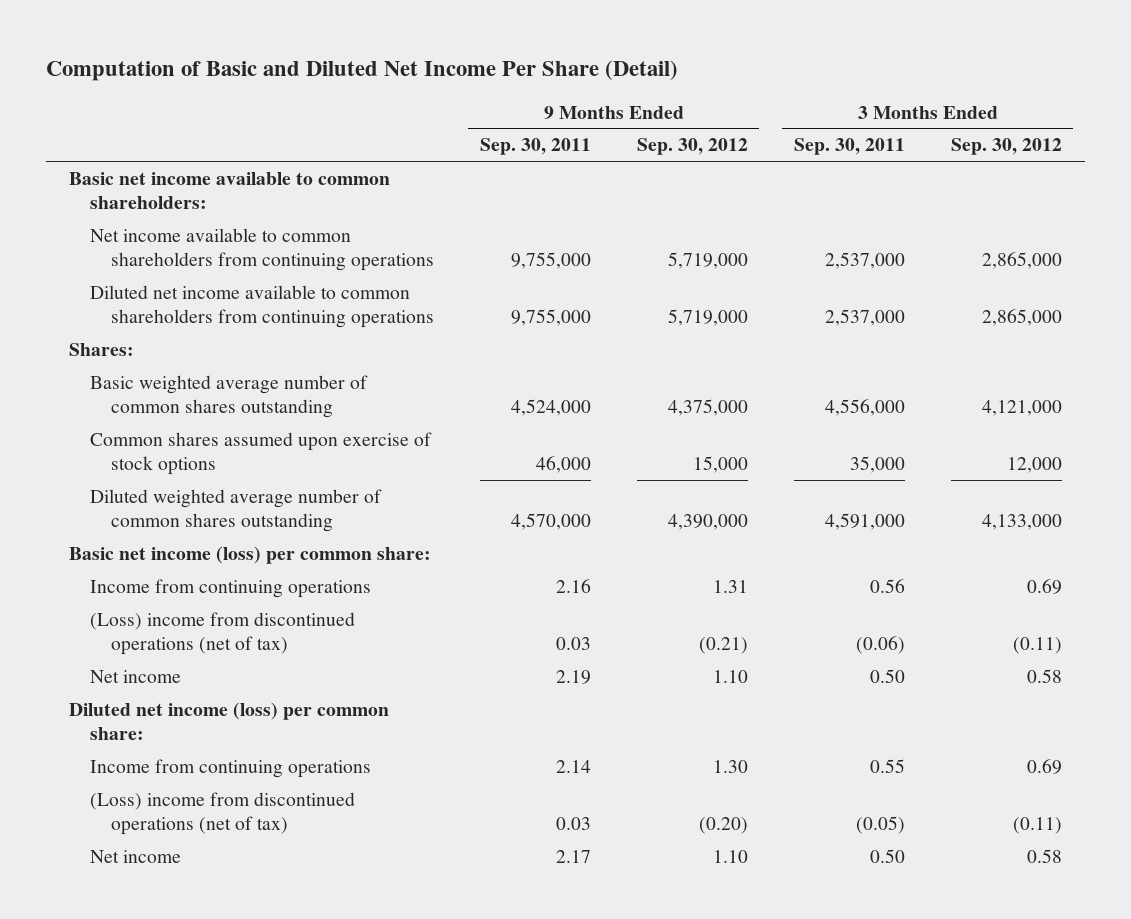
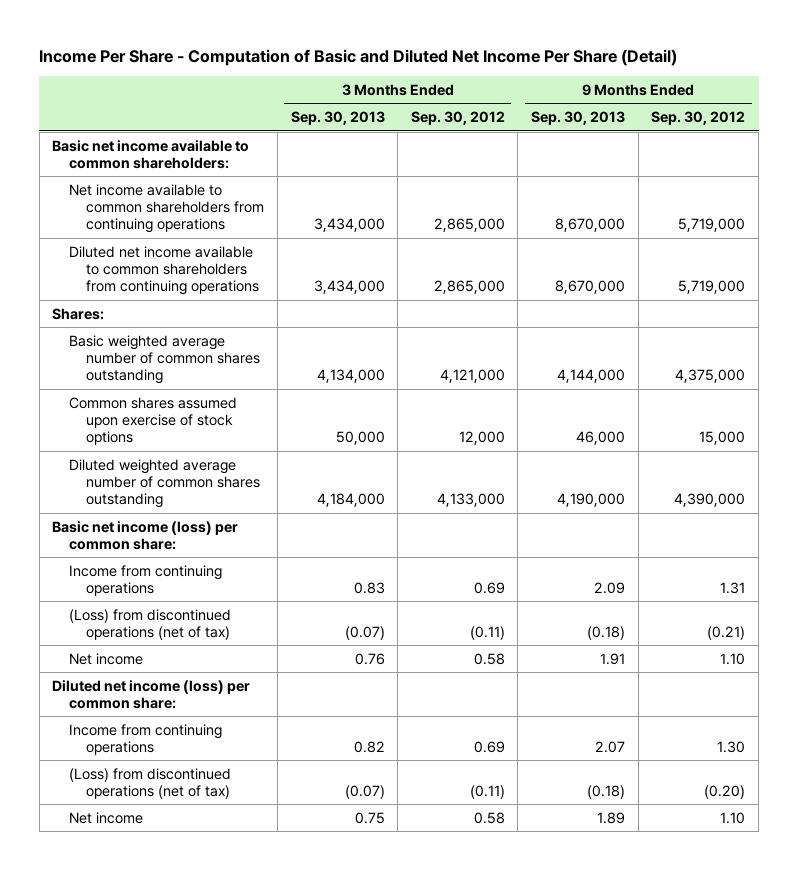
[46,60,679,82] Computation of Basic and Diluted Net Income Per Share (Detail) -> [39,48,678,66] Income Per Share - Computation of Basic and Diluted Net Income Per Share (Detail)
[479,138,591,156] Sep. 30, 2011 -> none
[793,138,905,156] Sep. 30, 2011 -> none
none -> [290,111,385,126] Sep. 30, 2013
none -> [531,111,626,126] Sep. 30, 2013
[90,611,356,656] (Loss) income from discontinued operations (net of tax) -> [69,608,232,640] (Loss) from discontinued operations (net of tax)
[90,791,356,836] (Loss) income from discontinued operations (net of tax) -> [69,767,232,799] (Loss) from discontinued operations (net of tax)

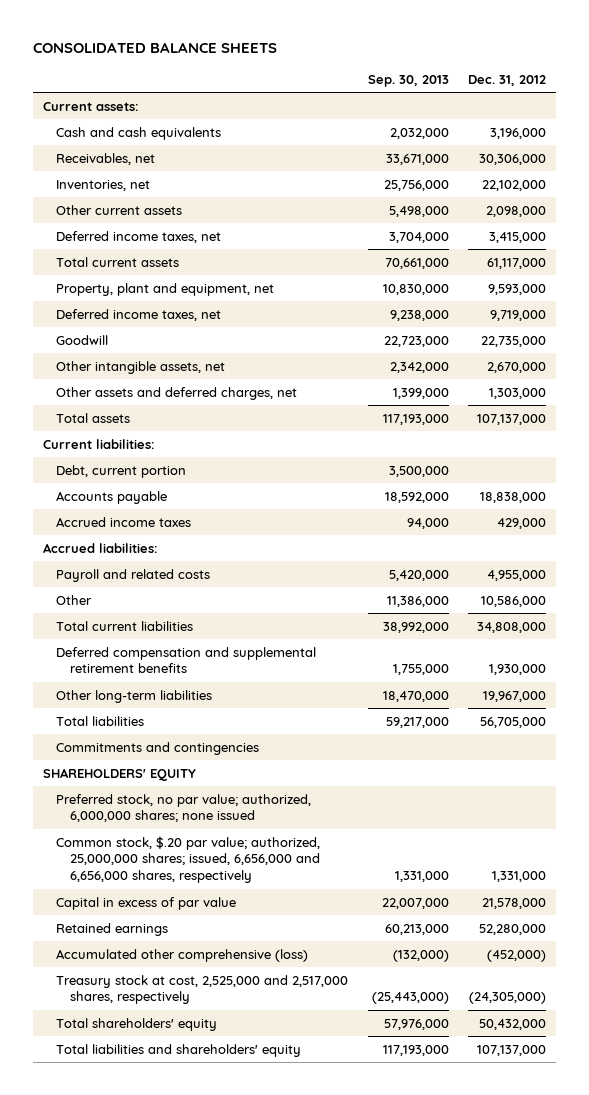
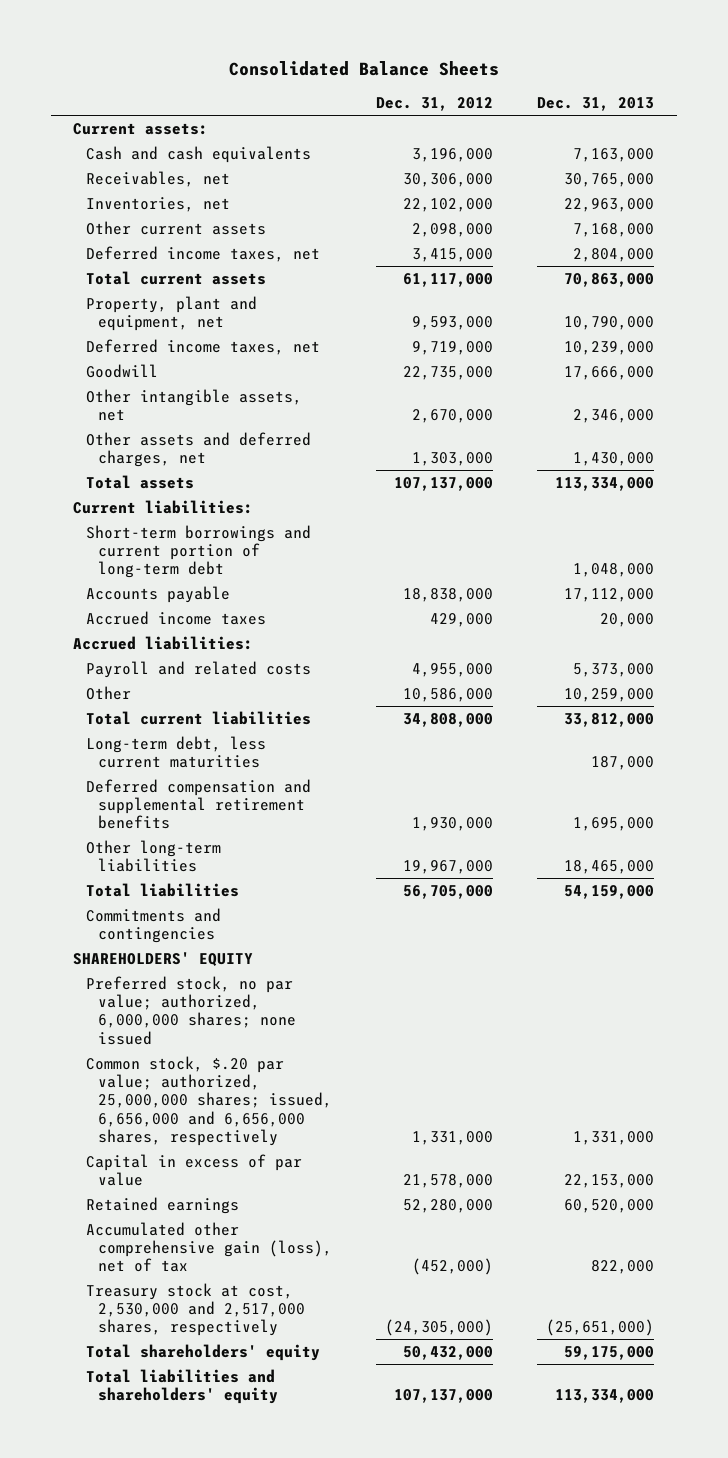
[33,42,278,54] CONSOLIDATED BALANCE SHEETS -> [228,61,499,77] Consolidated Balance Sheets
[367,74,449,87] Sep. 30, 2013 -> none
none -> [537,97,655,112] Dec. 31, 2013
[56,464,187,478] Debt, current portion -> none
none -> [85,524,311,579] Short-term borrowings and current portion of long-term debt
none -> [85,735,266,769] Long-term debt, less current maturities
[56,948,309,962] Accumulated other comprehensive (loss) -> [85,1221,333,1273] Accumulated other comprehensive gain (loss), net of tax
[56,974,349,1005] Treasury stock at cost, 2,525,000 and 2,517,000 shares, respectively -> [85,1282,306,1337] Treasury stock at cost, 2,530,000 and 2,517,000 shares, respectively

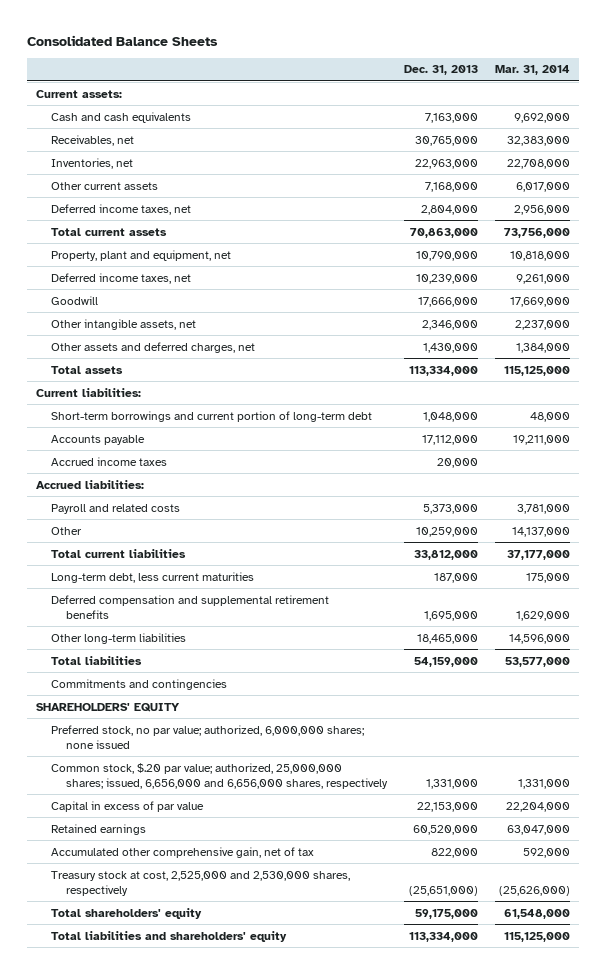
[376,97,494,112] Dec. 31, 2012 -> none
none -> [495,65,571,76] Mar. 31, 2014
[85,1221,333,1273] Accumulated other comprehensive gain (loss), net of tax -> [50,846,314,858] Accumulated other comprehensive gain, net of tax
[85,1282,306,1337] Treasury stock at cost, 2,530,000 and 2,517,000 shares, respectively -> [50,870,350,896] Treasury stock at cost, 2,525,000 and 2,530,000 shares, respectively

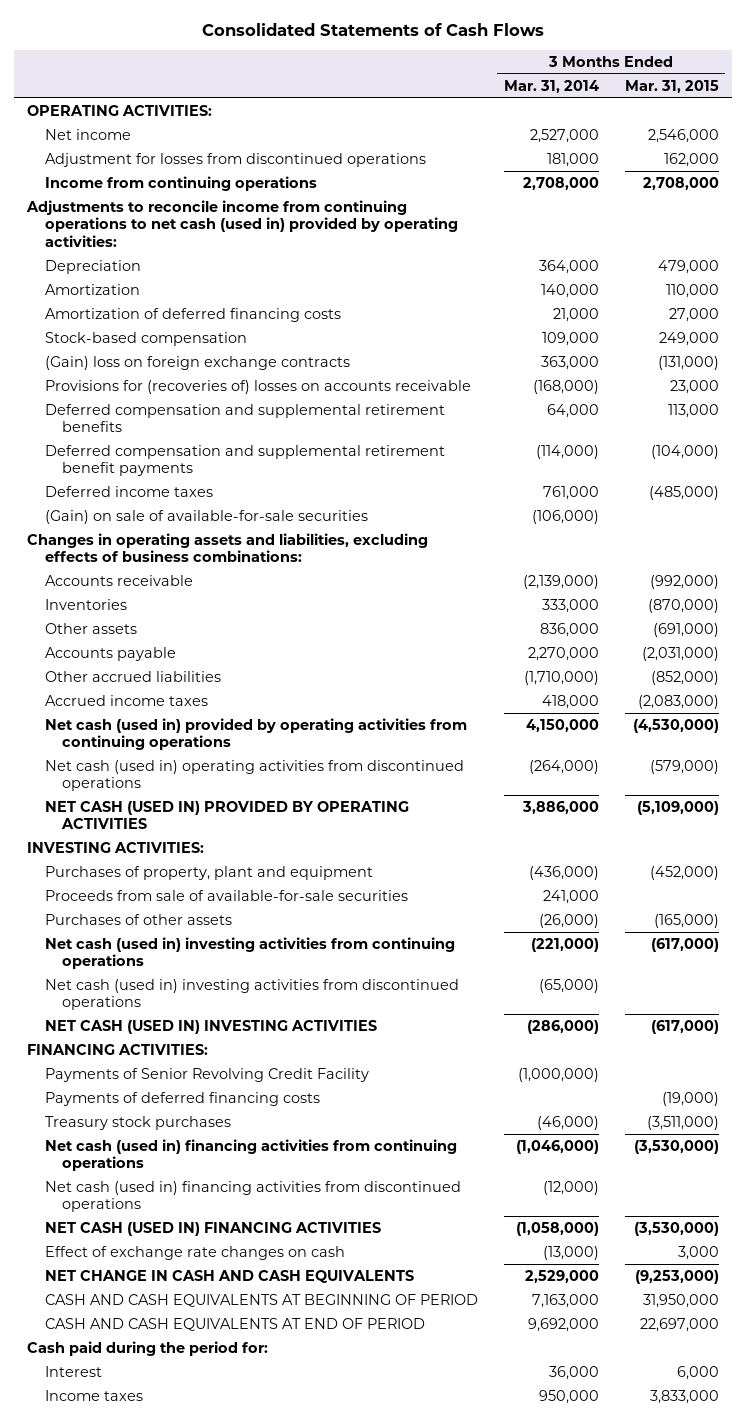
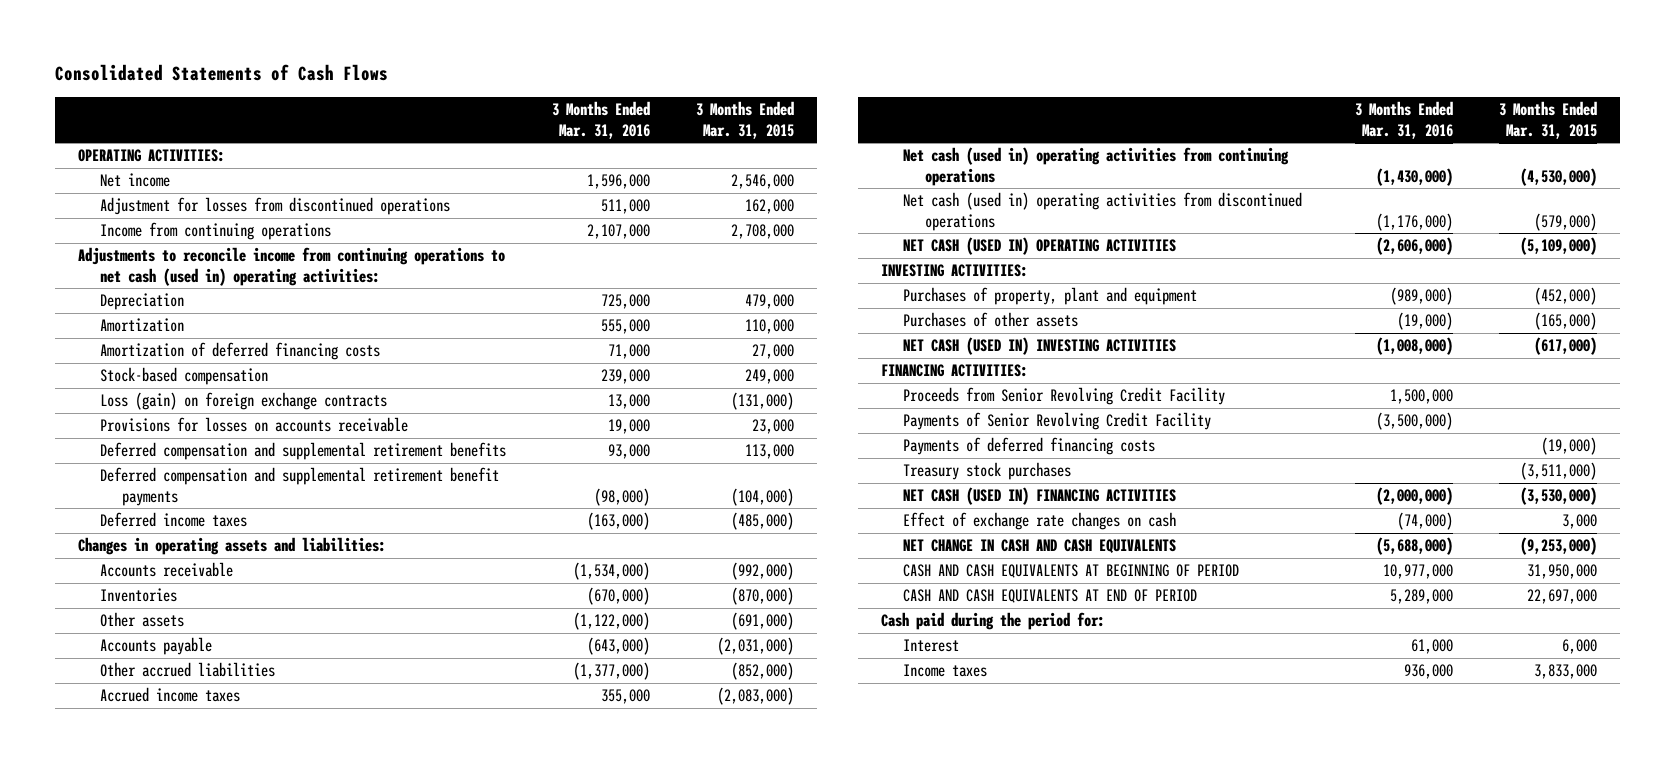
[503,79,599,93] Mar. 31, 2014 -> none
none -> [551,101,650,139] 3 Months Ended Mar. 31, 2016
[25,199,458,247] Adjustments to reconcile income from continuing operations to net cash (used in) provided by operating activities: -> [77,247,505,286] Adjustments to reconcile income from continuing operations to net cash (used in) operating activities:
[44,355,350,370] (Gain) loss on foreign exchange contracts -> [99,392,387,411] Loss (gain) on foreign exchange contracts
[44,379,471,394] Provisions for (recoveries of) losses on accounts receivable -> [99,417,408,433] Provisions for losses on accounts receivable
[44,509,368,524] (Gain) on sale of available-for-sale securities -> none
[26,532,428,563] Changes in operating assets and liabilities, excluding effects of business combinations: -> [77,537,386,556] Changes in operating assets and liabilities:
[44,717,467,751] Net cash (used in) provided by operating activities from continuing operations -> [903,147,1290,186] Net cash (used in) operating activities from continuing operations
[44,800,409,830] NET CASH (USED IN) PROVIDED BY OPERATING ACTIVITIES -> [903,237,1177,256] NET CASH (USED IN) OPERATING ACTIVITIES
[44,889,408,901] Proceeds from sale of available-for-sale securities -> none
[44,936,455,970] Net cash (used in) investing activities from continuing operations -> none
[44,978,459,1011] Net cash (used in) investing activities from discontinued operations -> none
none -> [903,387,1226,406] Proceeds from Senior Revolving Credit Facility
[44,1138,457,1172] Net cash (used in) financing activities from continuing operations -> none
[44,1180,461,1213] Net cash (used in) financing activities from discontinued operations -> none

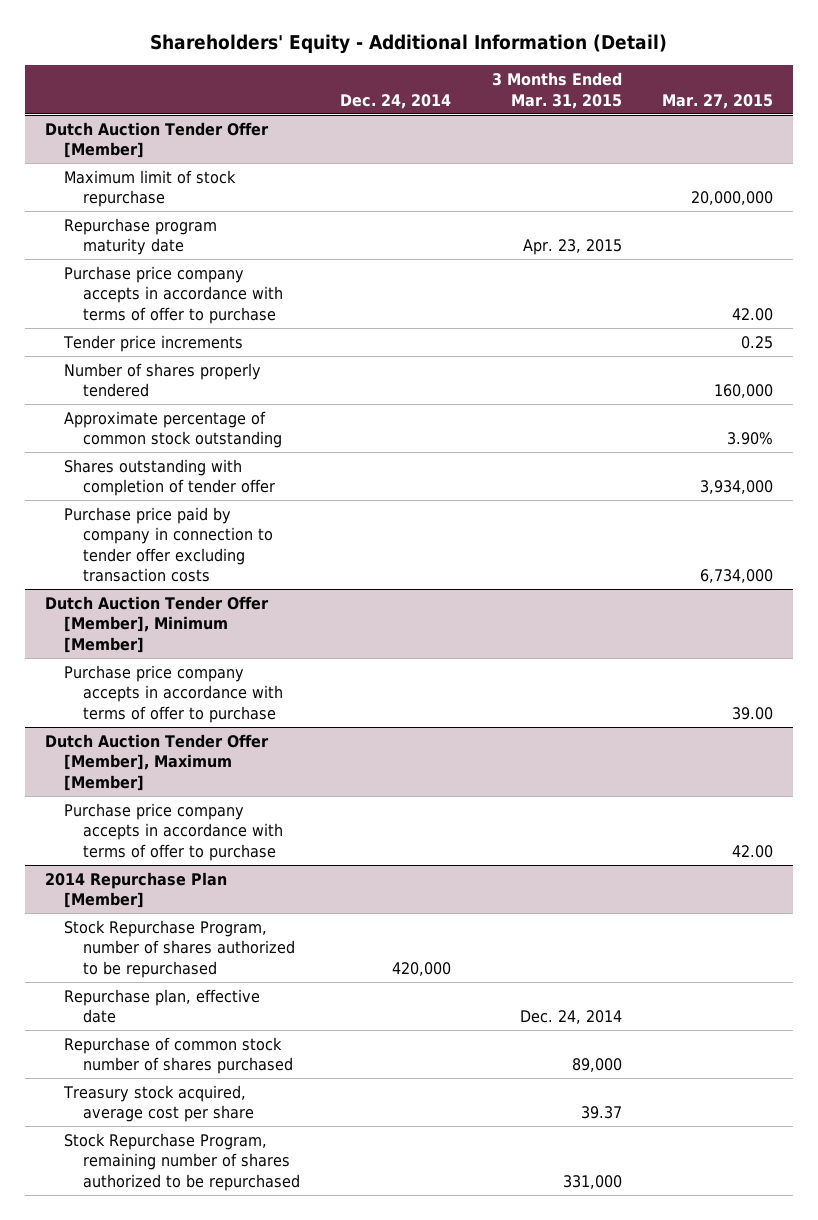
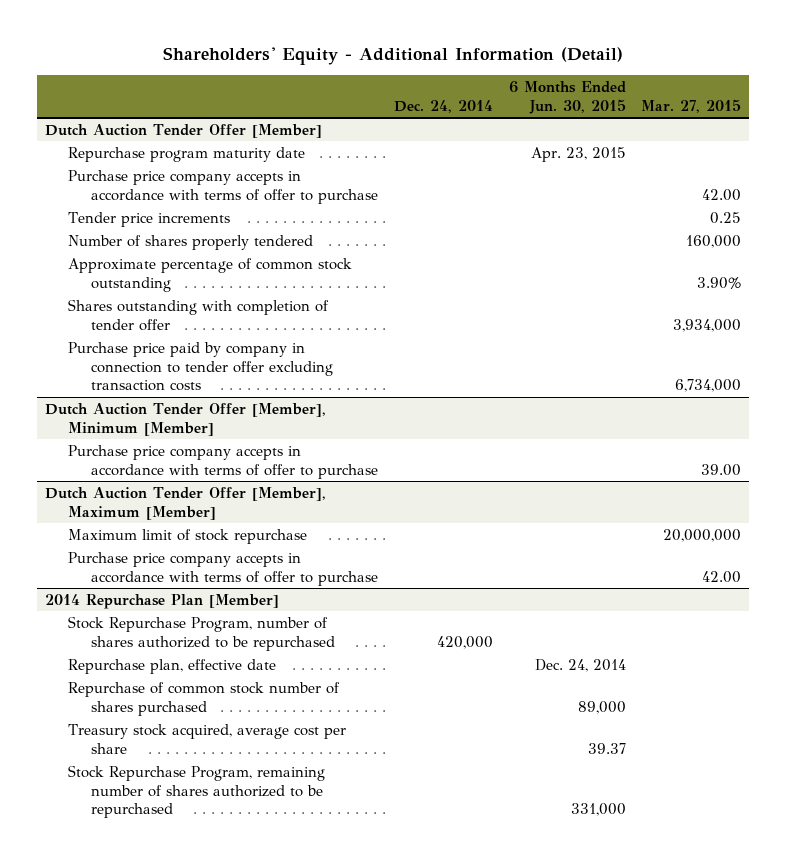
[491,72,622,109] 3 Months Ended Mar. 31, 2015 -> none
none -> [508,80,626,114] 6 Months Ended Jun. 30, 2015
[64,169,237,208] Maximum limit of stock repurchase -> none
none -> [68,528,308,544] Maximum limit of stock repurchase

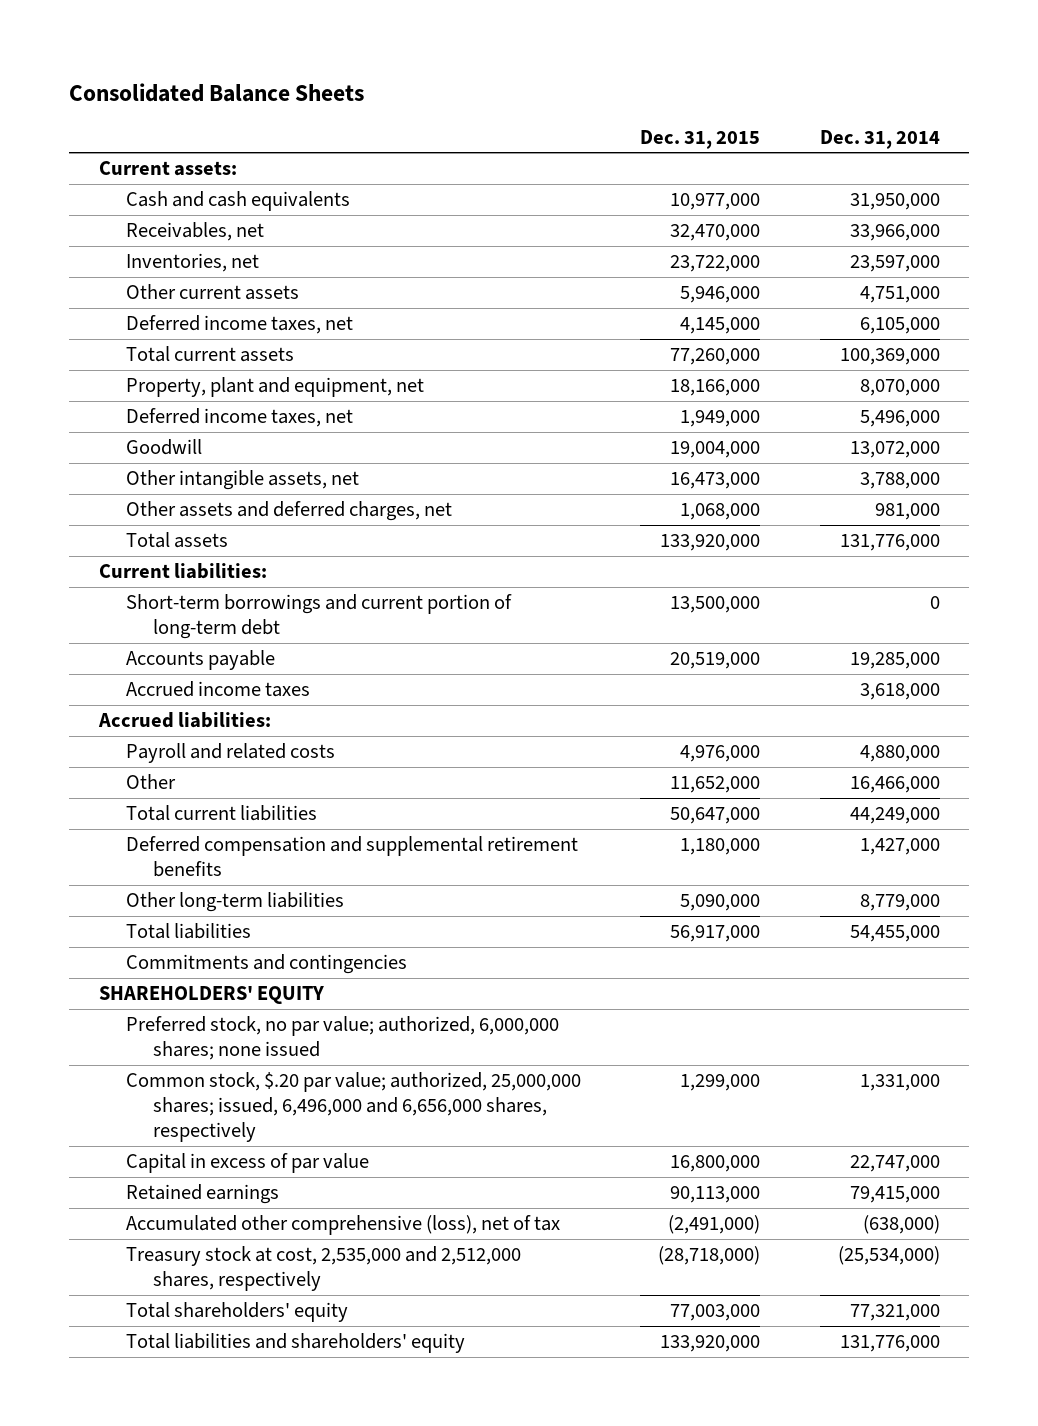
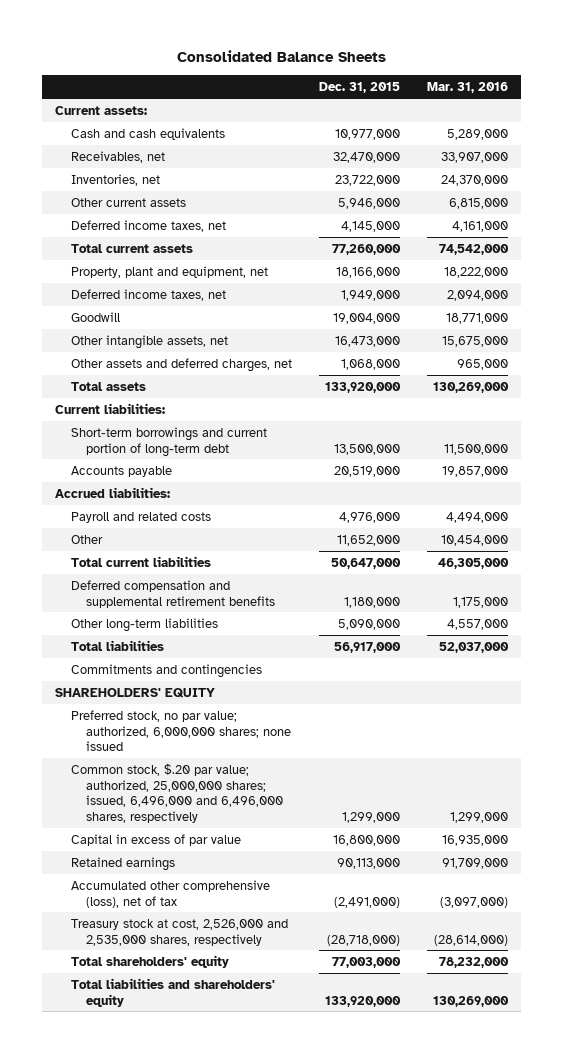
[819,129,940,149] Dec. 31, 2014 -> none
none -> [426,82,508,94] Mar. 31, 2016
[125,681,310,698] Accrued income taxes -> none
[125,1072,581,1143] Common stock, $.20 par value; authorized, 25,000,000 shares; issued, 6,496,000 and 6,656,000 shares, respectively -> [70,762,284,824] Common stock, $.20 par value; authorized, 25,000,000 shares; issued, 6,496,000 and 6,496,000 shares, respectively
[125,1246,521,1292] Treasury stock at cost, 2,535,000 and 2,512,000 shares, respectively -> [70,918,288,946] Treasury stock at cost, 2,526,000 and 2,535,000 shares, respectively

